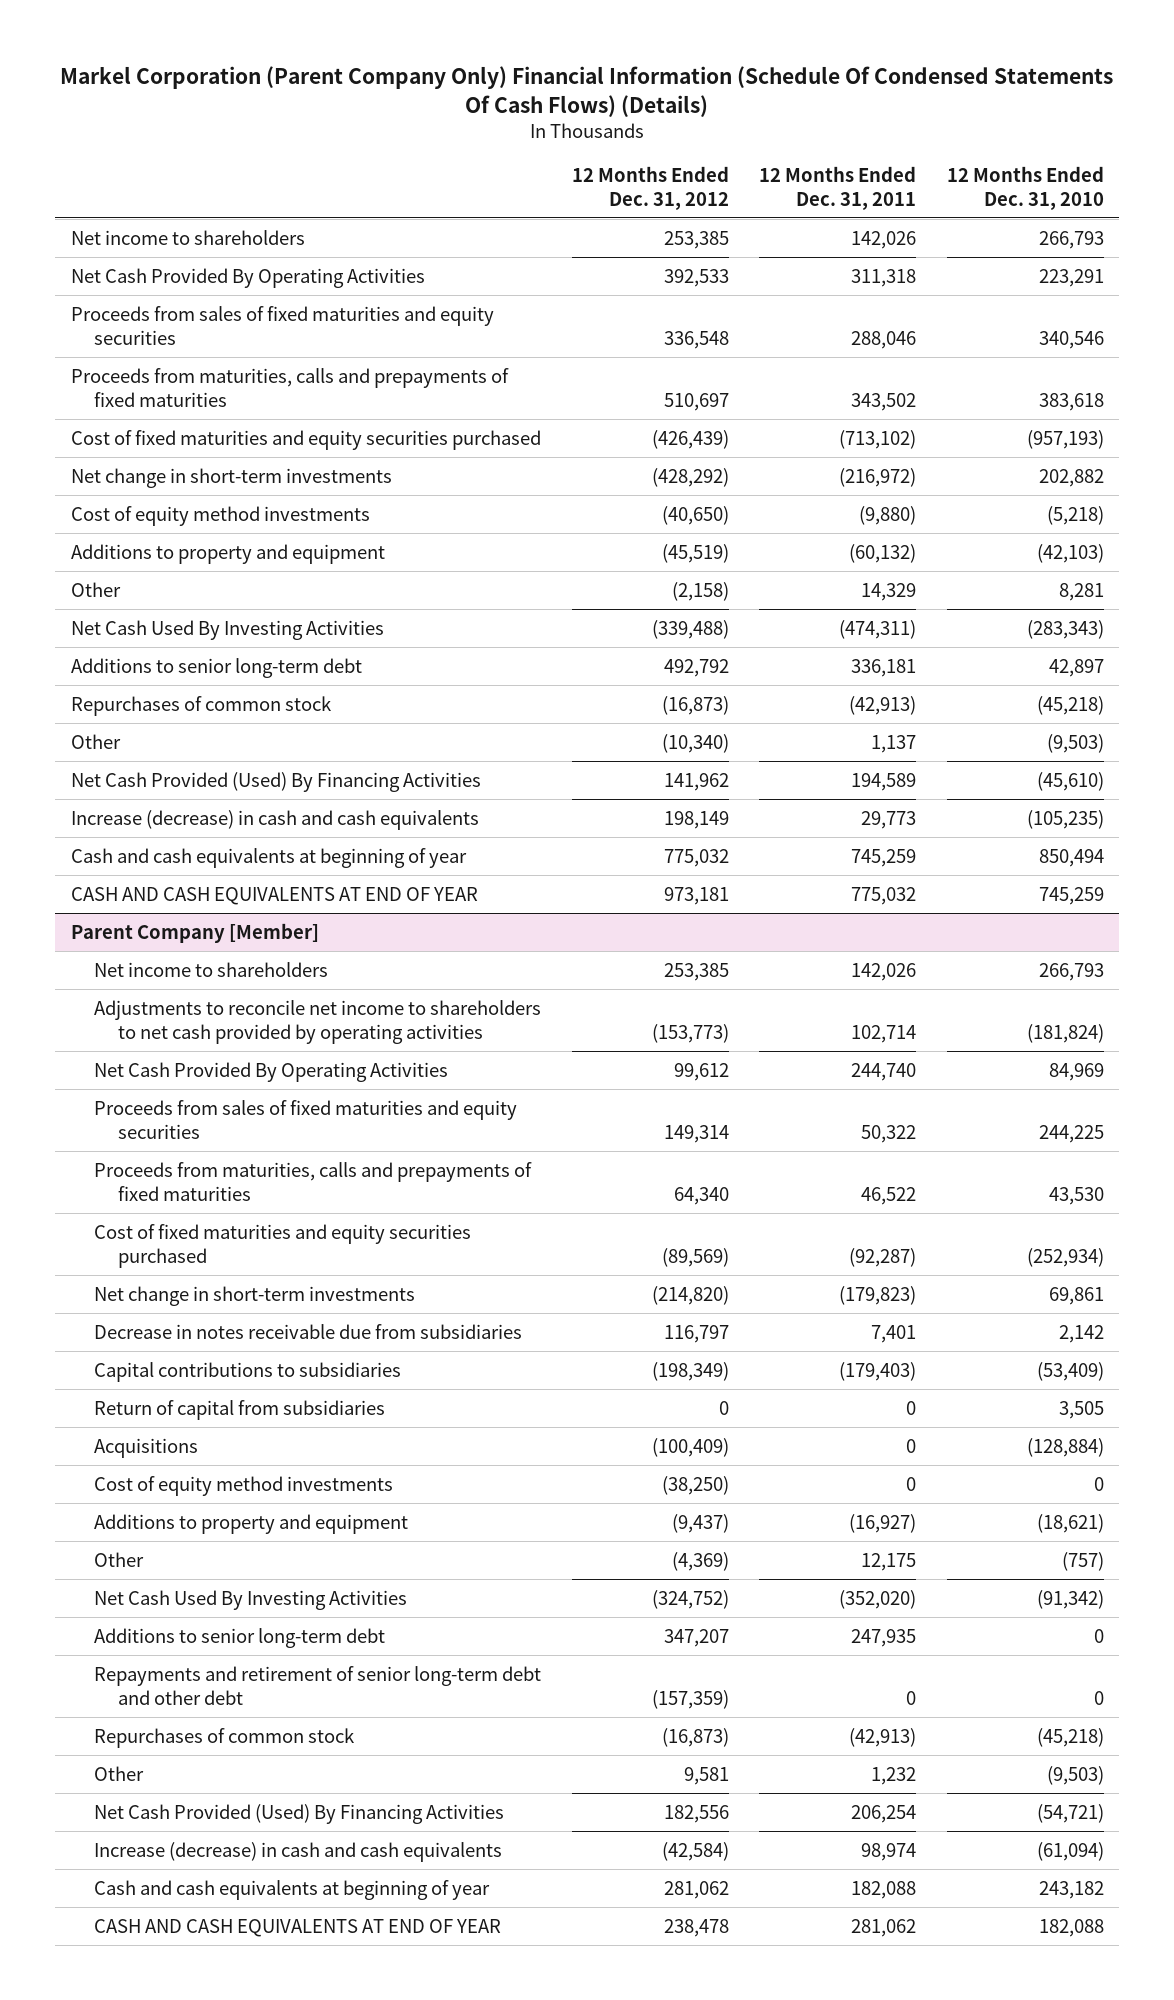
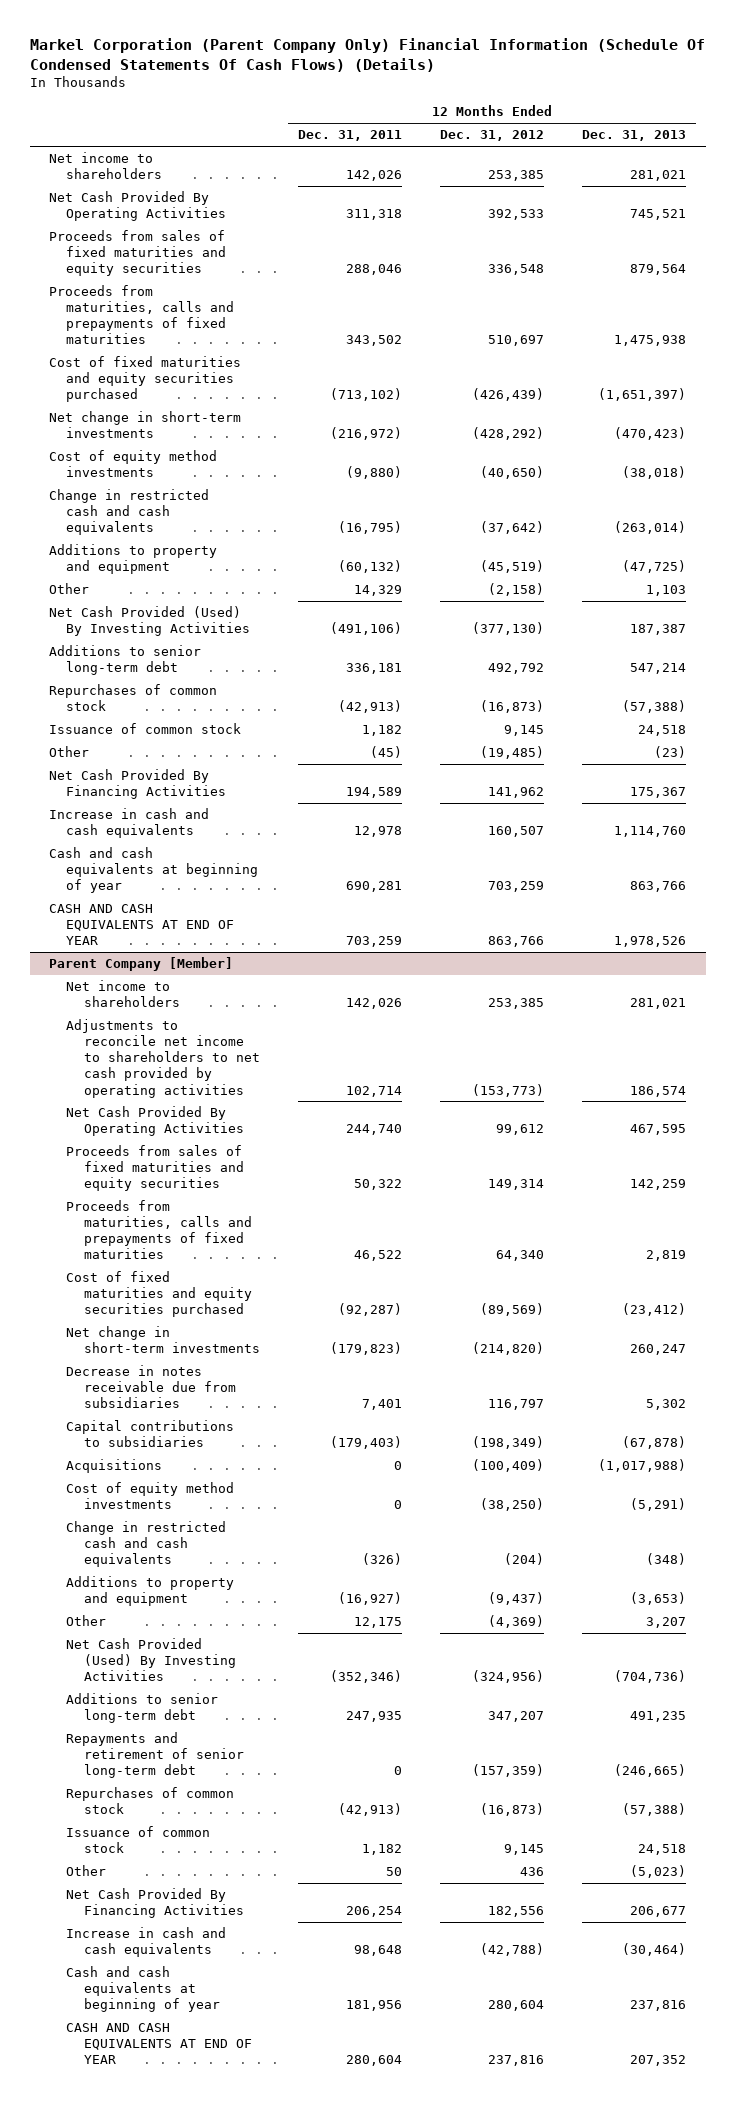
[946,165,1104,210] 12 Months Ended Dec. 31, 2010 -> none
none -> [582,130,687,142] Dec. 31, 2013
none -> [48,489,209,536] Change in restricted cash and cash equivalents
[70,619,384,640] Net Cash Used By Investing Activities -> [48,606,251,637] Net Cash Provided (Used) By Investing Activities
[651,619,729,639] (339,488) -> [472,622,545,636] (377,130)
[839,619,917,639] (474,311) -> [329,622,402,636] (491,106)
none -> [48,723,241,735] Issuance of common stock
[661,733,729,753] (10,340) -> [480,746,545,760] (19,485)
[871,734,917,753] 1,137 -> [369,746,402,759] (45)
[70,771,481,792] Net Cash Provided (Used) By Financing Activities -> [48,769,227,800] Net Cash Provided By Financing Activities
[70,809,479,830] Increase (decrease) in cash and cash equivalents -> [48,808,209,839] Increase in cash and cash equivalents
[663,810,729,829] 198,149 -> [488,826,545,838] 160,507
[861,810,917,829] 29,773 -> [353,826,402,838] 12,978
[663,848,729,867] 775,032 -> [488,881,545,893] 703,259
[851,848,917,867] 745,259 -> [345,881,402,893] 690,281
[663,886,729,905] 973,181 -> [488,936,545,948] 863,766
[851,886,917,905] 775,032 -> [345,936,402,948] 703,259
[94,1399,386,1420] Return of capital from subsidiaries -> none
none -> [66,1521,227,1568] Change in restricted cash and cash equivalents
[94,1589,408,1610] Net Cash Used By Investing Activities -> [66,1638,236,1682] Net Cash Provided (Used) By Investing Activities
[651,1589,729,1609] (324,752) -> [472,1670,545,1684] (324,956)
[839,1589,917,1609] (352,020) -> [329,1670,402,1684] (352,346)
[94,1665,542,1705] Repayments and retirement of senior long-term debt and other debt -> [66,1732,244,1779] Repayments and retirement of senior long-term debt
none -> [66,1826,211,1854] Issuance of common stock
[683,1766,729,1785] 9,581 -> [520,1867,545,1877] 436
[871,1766,917,1785] 1,232 -> [385,1867,402,1877] 50
[94,1803,505,1824] Net Cash Provided (Used) By Financing Activities -> [66,1888,244,1919] Net Cash Provided By Financing Activities
[94,1841,503,1862] Increase (decrease) in cash and cash equivalents -> [66,1927,227,1958] Increase in cash and cash equivalents
[661,1841,729,1861] (42,584) -> [480,1943,545,1957] (42,788)
[861,1842,917,1861] 98,974 -> [353,1945,402,1957] 98,648
[663,1880,729,1899] 281,062 -> [488,2000,545,2012] 280,604
[851,1880,917,1899] 182,088 -> [345,2000,402,2012] 181,956
[663,1918,729,1937] 238,478 -> [488,2055,545,2067] 237,816
[851,1918,917,1937] 281,062 -> [345,2055,402,2067] 280,604

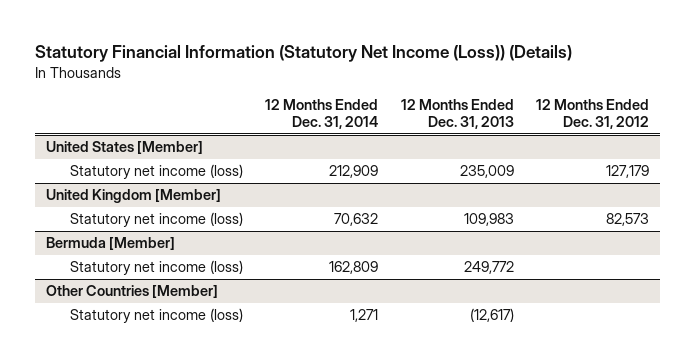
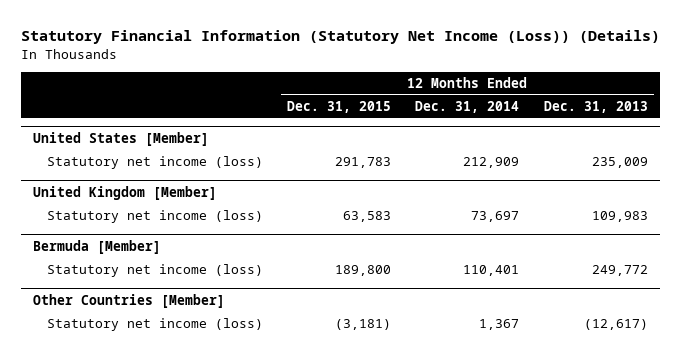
[536,98,650,130] 12 Months Ended Dec. 31, 2012 -> none
none -> [287,100,392,113] Dec. 31, 2015
[334,213,379,227] 70,632 -> [471,211,520,223] 73,697
[329,261,379,275] 162,809 -> [463,265,520,277] 110,401
[350,309,379,323] 1,271 -> [479,319,520,331] 1,367

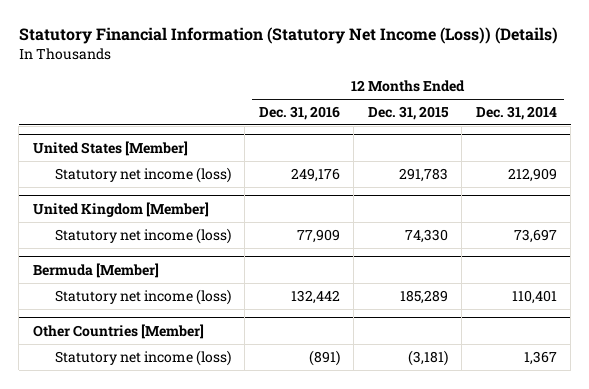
[543,100,648,113] Dec. 31, 2013 -> none
none -> [258,106,340,121] Dec. 31, 2016
[343,211,392,223] 63,583 -> [404,228,448,243] 74,330
[335,265,392,277] 189,800 -> [399,289,448,304] 185,289

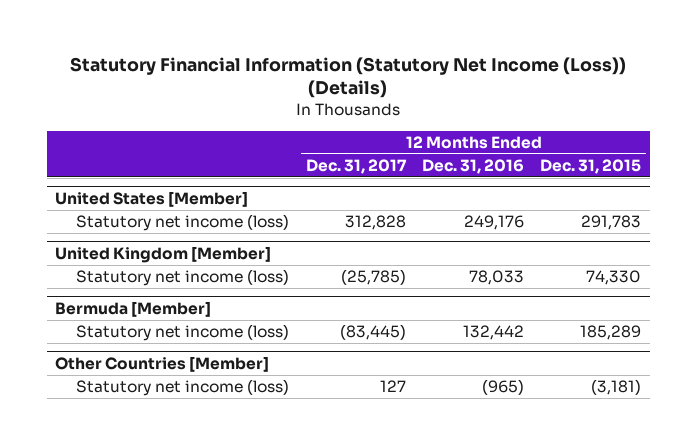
[475,106,557,121] Dec. 31, 2014 -> none
none -> [305,158,407,174] Dec. 31, 2017
[296,228,340,243] 77,909 -> [469,270,525,286] 78,033
[308,349,340,366] (891) -> [482,379,525,396] (965)

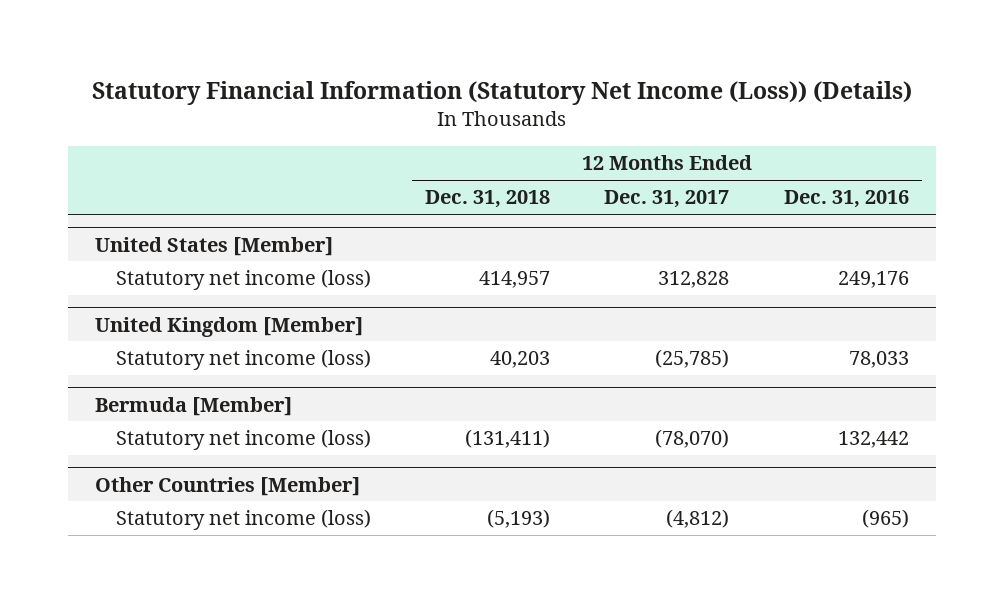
[540,158,642,174] Dec. 31, 2015 -> none
none -> [425,190,551,209] Dec. 31, 2018
[339,324,406,341] (83,445) -> [655,429,730,449] (78,070)
[379,380,406,393] 127 -> [666,509,730,529] (4,812)

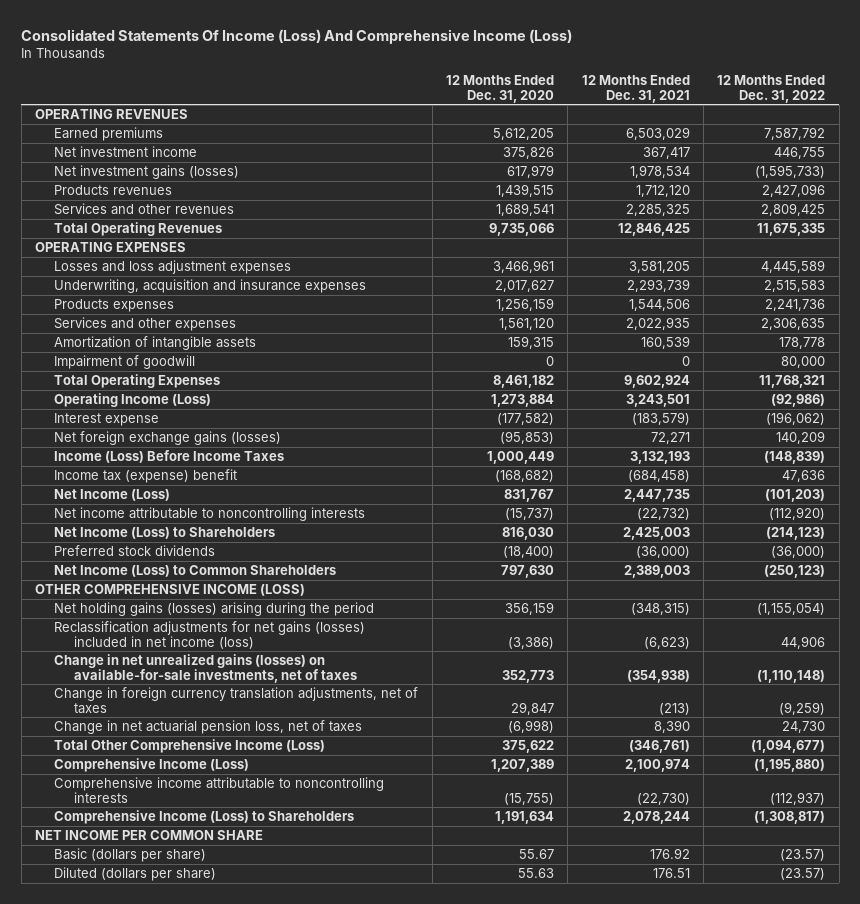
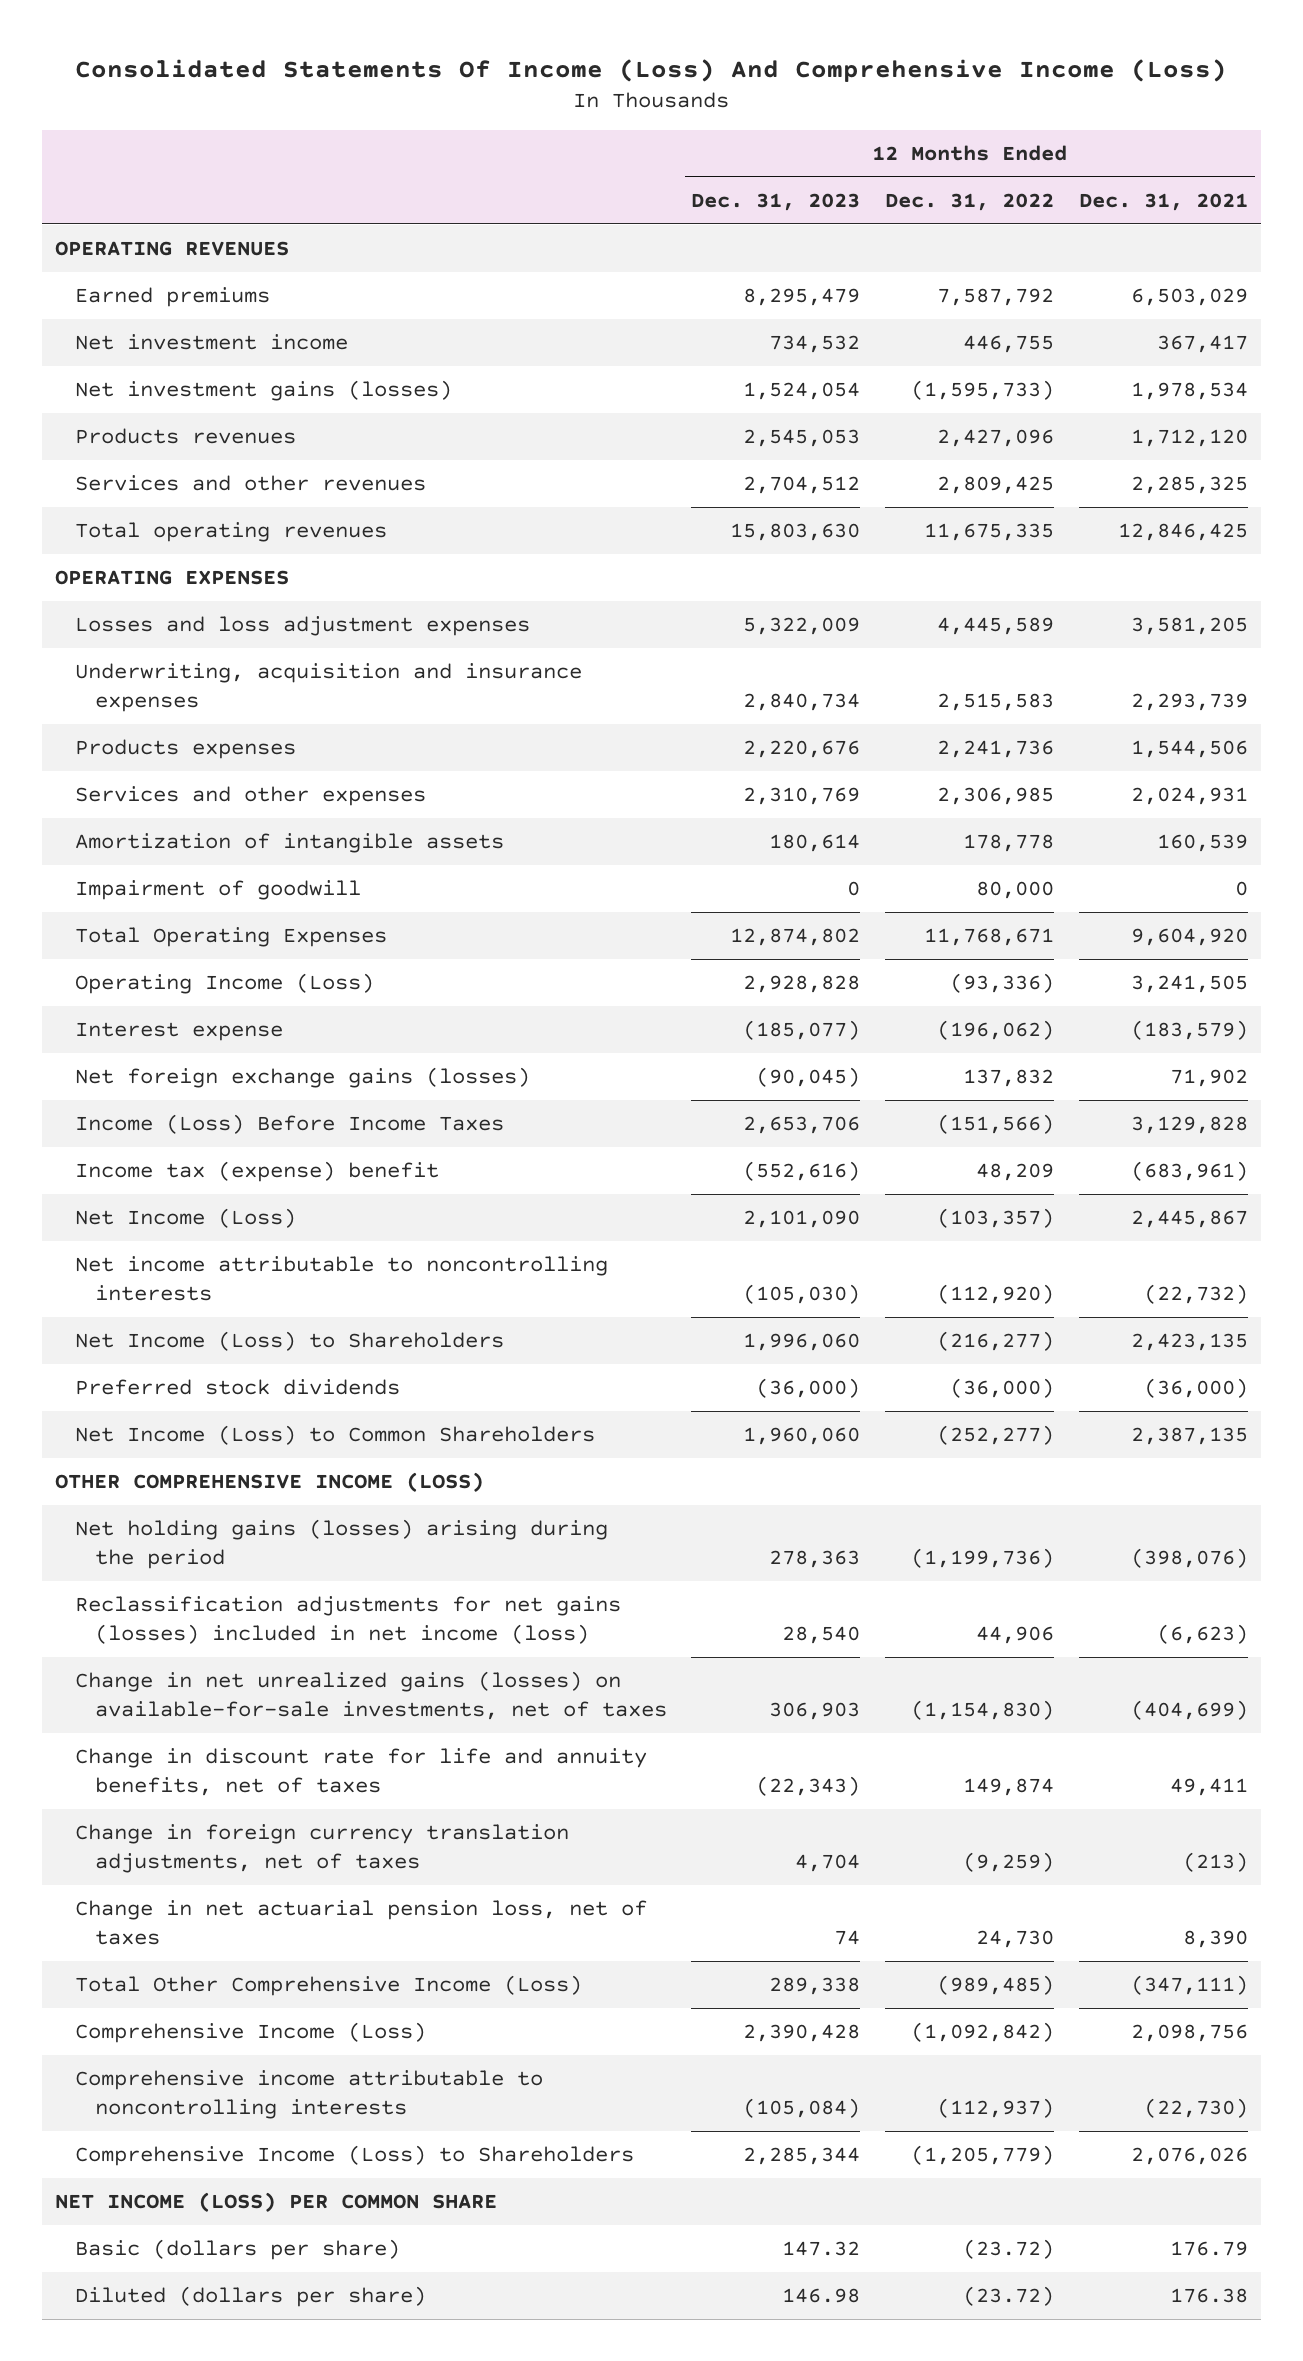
[446,74,555,103] 12 Months Ended Dec. 31, 2020 -> none
none -> [691,193,861,212] Dec. 31, 2023
[54,221,223,236] Total Operating Revenues -> [74,522,387,543] Total operating revenues
[625,316,690,330] 2,022,935 -> [1131,787,1249,806] 2,024,931
[761,317,826,330] 2,306,635 -> [937,787,1055,806] 2,306,985
[623,374,690,388] 9,602,924 -> [1131,928,1249,947] 9,604,920
[759,374,826,388] 11,768,321 -> [924,928,1055,947] 11,768,671
[625,393,690,407] 3,243,501 -> [1131,975,1249,994] 3,241,505
[771,393,826,407] (92,986) -> [950,973,1055,994] (93,336)
[650,431,690,444] 72,271 -> [1170,1069,1249,1088] 71,902
[776,430,826,444] 140,209 -> [963,1069,1055,1088] 137,832
[629,450,690,464] 3,132,193 -> [1131,1116,1249,1135] 3,129,828
[764,450,826,464] (148,839) -> [937,1114,1055,1135] (151,566)
[627,469,690,482] (684,458) -> [1131,1161,1249,1182] (683,961)
[782,469,826,482] 47,636 -> [976,1163,1055,1182] 48,209
[623,488,690,502] 2,447,735 -> [1131,1210,1249,1229] 2,445,867
[765,488,826,502] (101,203) -> [937,1208,1055,1229] (103,357)
[622,526,690,540] 2,425,003 -> [1131,1333,1249,1352] 2,423,135
[766,526,826,540] (214,123) -> [937,1331,1055,1352] (216,277)
[623,564,690,578] 2,389,003 -> [1131,1427,1249,1446] 2,387,135
[764,564,826,578] (250,123) -> [937,1425,1055,1446] (252,277)
[630,602,690,615] (348,315) -> [1131,1548,1249,1569] (398,076)
[757,602,826,615] (1,155,054) -> [911,1548,1055,1569] (1,199,736)
[626,669,690,683] (354,938) -> [1131,1700,1249,1721] (404,699)
[757,669,826,683] (1,110,148) -> [911,1700,1055,1721] (1,154,830)
none -> [74,1748,647,1797] Change in discount rate for life and annuity benefits, net of taxes
[628,739,690,753] (346,761) -> [1131,1975,1249,1996] (347,111)
[751,739,826,753] (1,094,677) -> [937,1975,1055,1996] (989,485)
[624,758,690,772] 2,100,974 -> [1131,2024,1249,2043] 2,098,756
[754,758,826,772] (1,195,880) -> [911,2022,1055,2043] (1,092,842)
[622,810,690,824] 2,078,244 -> [1131,2147,1249,2166] 2,076,026
[754,810,826,824] (1,308,817) -> [911,2145,1055,2166] (1,205,779)
[35,829,264,840] NET INCOME PER COMMON SHARE -> [54,2192,497,2213] NET INCOME (LOSS) PER COMMON SHARE
[649,847,690,859] 176.92 -> [1170,2241,1249,2257] 176.79
[780,848,826,861] (23.57) -> [963,2239,1055,2260] (23.72)
[652,867,690,878] 176.51 -> [1170,2288,1249,2304] 176.38
[780,867,826,880] (23.57) -> [963,2286,1055,2307] (23.72)

